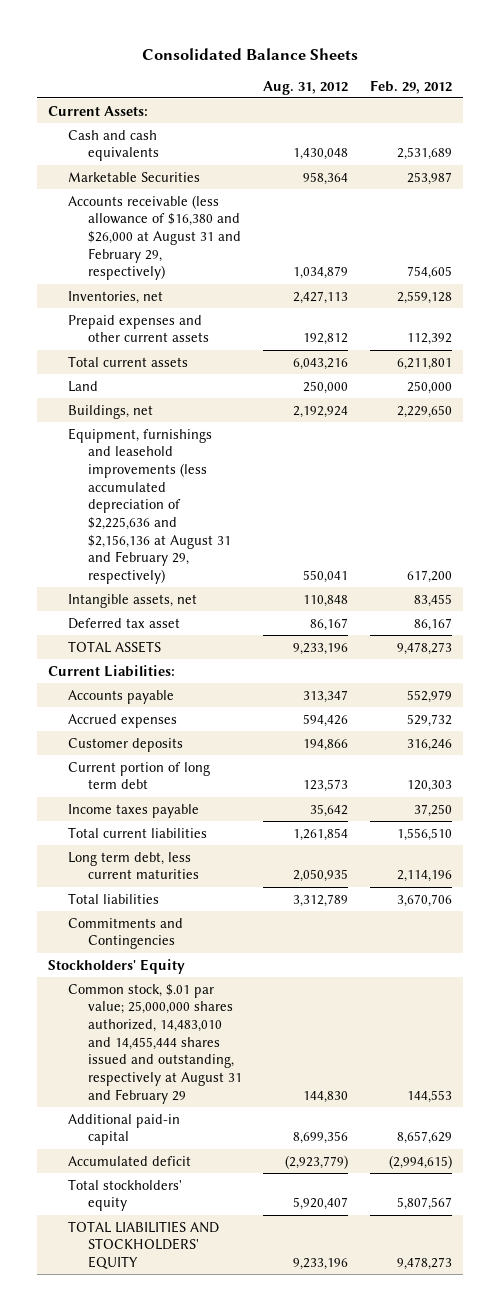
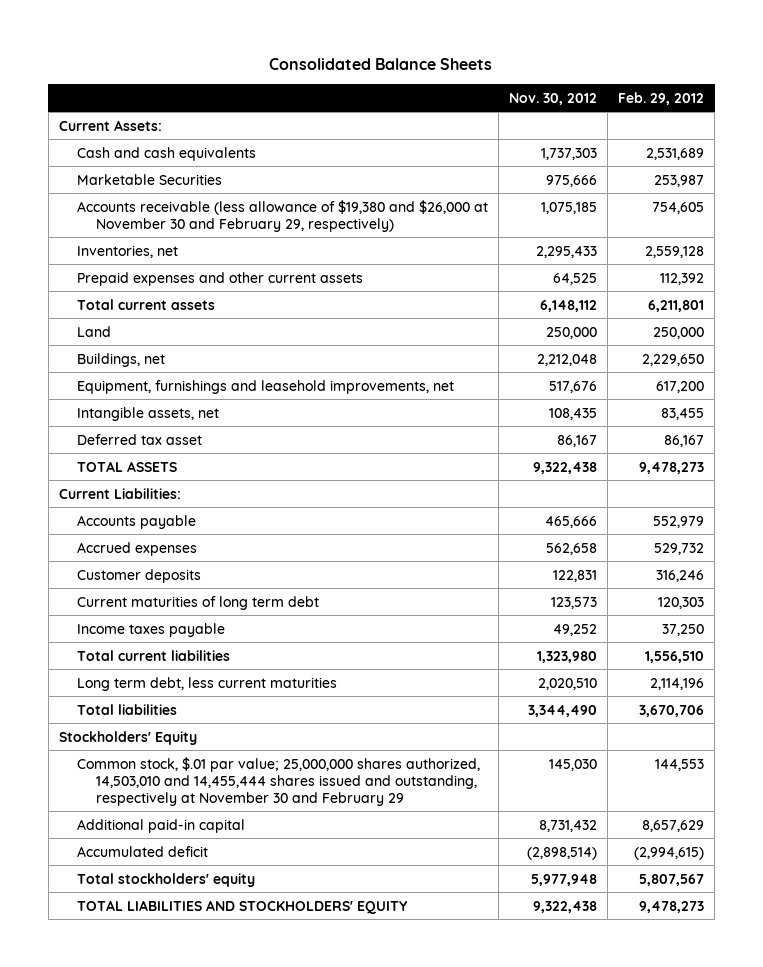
[263,80,349,95] Aug. 31, 2012 -> none
none -> [509,92,598,105] Nov. 30, 2012
[67,194,241,281] Accounts receivable (less allowance of $16,380 and $26,000 at August 31 and February 29, respectively) -> [77,199,489,232] Accounts receivable (less allowance of $19,380 and $26,000 at November 30 and February 29, respectively)
[67,427,231,585] Equipment, furnishings and leasehold improvements (less accumulated depreciation of $2,225,636 and $2,156,136 at August 31 and February 29, respectively) -> [77,379,455,394] Equipment, furnishings and leasehold improvements, net
[67,761,210,790] Current portion of long term debt -> [77,595,320,610] Current maturities of long term debt
[67,917,183,950] Commitments and Contingencies -> none
[67,983,242,1104] Common stock, $.01 par value; 25,000,000 shares authorized, 14,483,010 and 14,455,444 shares issued and outstanding, respectively at August 31 and February 29 -> [77,756,481,806] Common stock, $.01 par value; 25,000,000 shares authorized, 14,503,010 and 14,455,444 shares issued and outstanding, respectively at November 30 and February 29

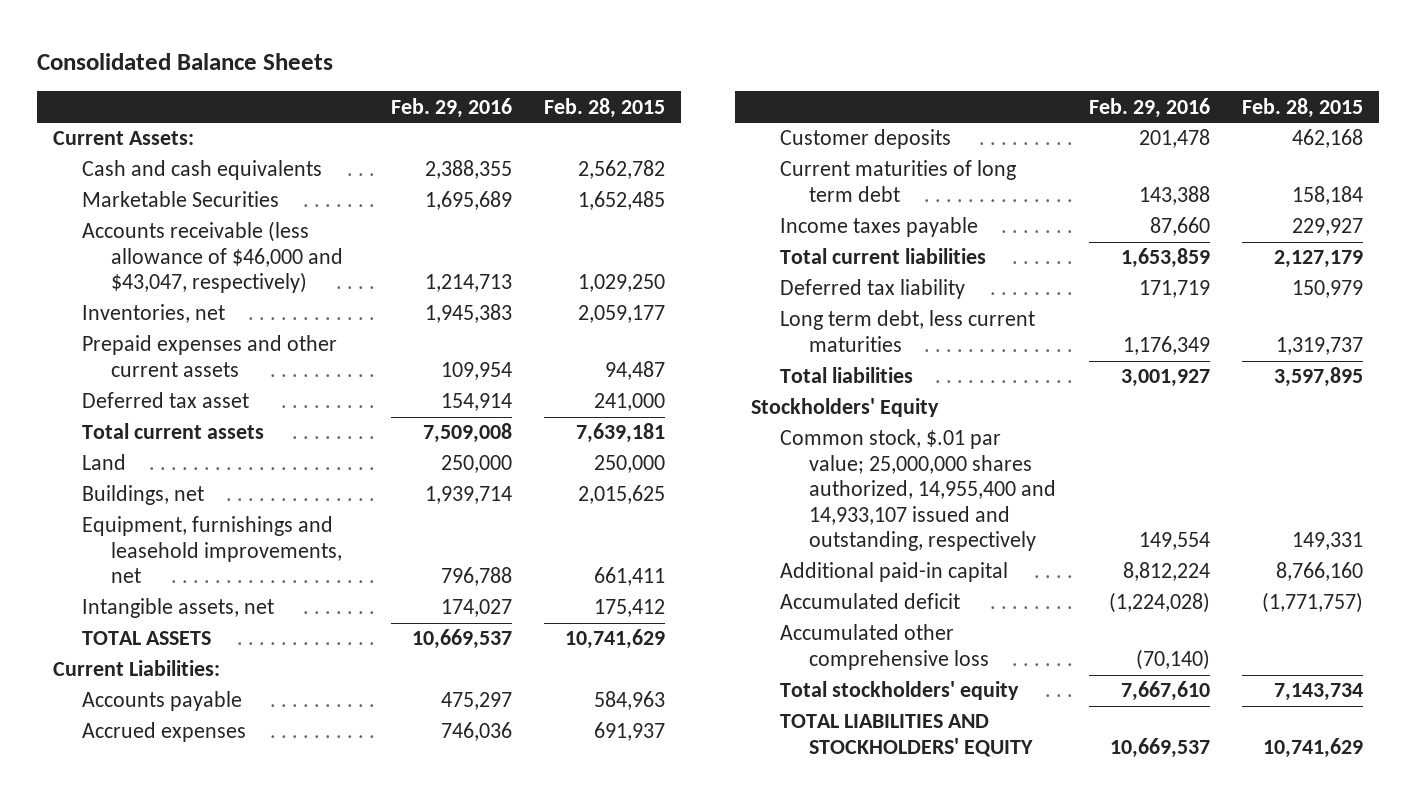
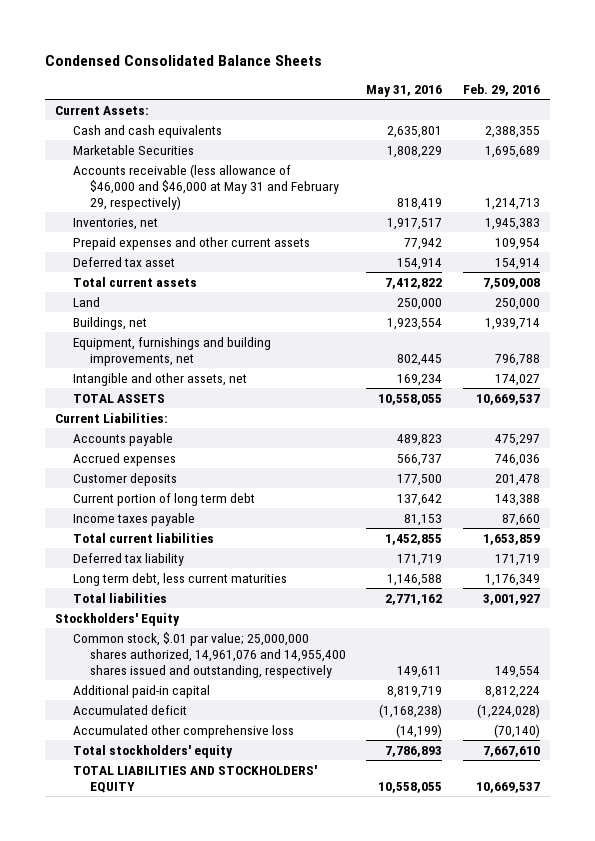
[36,52,333,70] Consolidated Balance Sheets -> [45,54,323,66] Condensed Consolidated Balance Sheets
[544,97,666,118] Feb. 28, 2015 -> none
none -> [366,84,443,97] May 31, 2016
[82,221,344,294] Accounts receivable (less allowance of $46,000 and $43,047, respectively) -> [72,163,339,210] Accounts receivable (less allowance of $46,000 and $46,000 at May 31 and February 29, respectively)
[82,516,343,584] Equipment, furnishings and leasehold improvements, net -> [72,336,271,366] Equipment, furnishings and building improvements, net
[82,598,275,619] Intangible assets, net -> [72,372,247,386] Intangible and other assets, net
[780,160,1017,202] Current maturities of long term debt -> [72,492,255,506] Current portion of long term debt
[780,429,1057,552] Common stock, $.01 par value; 25,000,000 shares authorized, 14,955,400 and 14,933,107 issued and outstanding, respectively -> [72,631,346,678] Common stock, $.01 par value; 25,000,000 shares authorized, 14,961,076 and 14,955,400 shares issued and outstanding, respectively

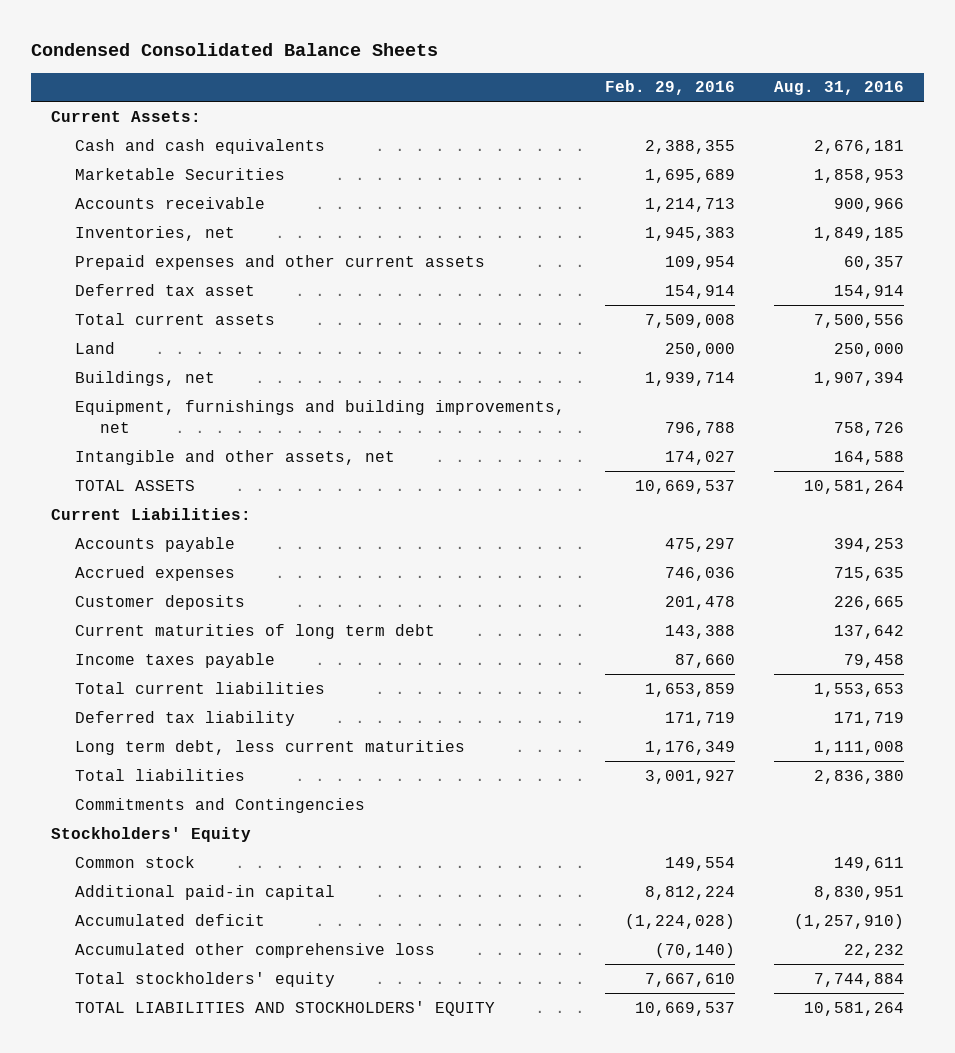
[366,84,443,97] May 31, 2016 -> none
none -> [774,81,905,96] Aug. 31, 2016
[72,163,339,210] Accounts receivable (less allowance of $46,000 and $46,000 at May 31 and February 29, respectively) -> [75,196,266,209] Accounts receivable
[72,492,255,506] Current portion of long term debt -> [75,623,436,639] Current maturities of long term debt
none -> [75,797,366,813] Commitments and Contingencies
[72,631,346,678] Common stock, $.01 par value; 25,000,000 shares authorized, 14,961,076 and 14,955,400 shares issued and outstanding, respectively -> [75,855,196,868] Common stock

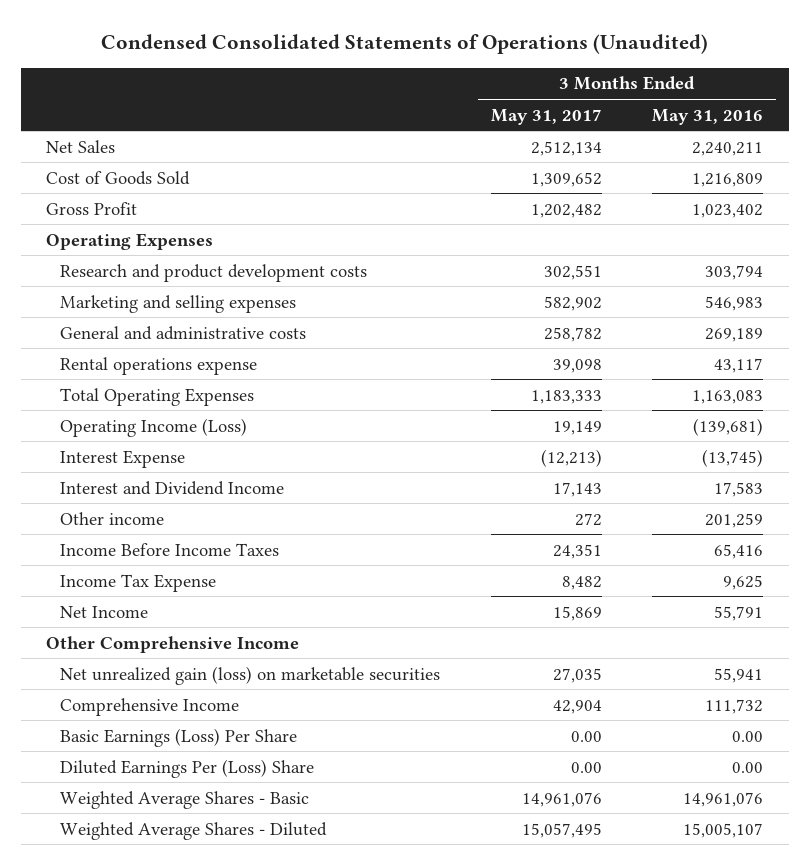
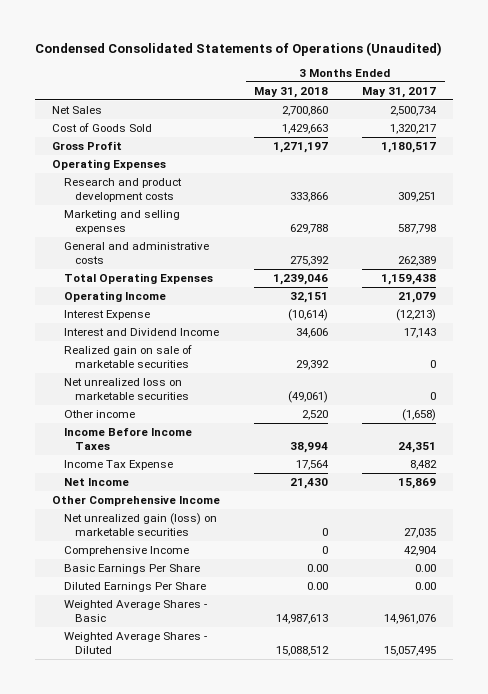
[652,108,764,125] May 31, 2016 -> none
none -> [254,86,329,98] May 31, 2018
[530,140,602,156] 2,512,134 -> [390,105,438,116] 2,500,734
[530,171,602,187] 1,309,652 -> [390,123,437,134] 1,320,217
[530,203,602,218] 1,202,482 -> [381,141,437,153] 1,180,517
[59,356,257,375] Rental operations expense -> none
[543,264,602,280] 302,551 -> [398,192,437,203] 309,251
[543,295,602,311] 582,902 -> [398,224,437,235] 587,798
[543,326,602,342] 258,782 -> [398,256,437,267] 262,389
[530,389,602,404] 1,183,333 -> [381,273,437,285] 1,159,438
[59,417,247,437] Operating Income (Loss) -> [63,290,166,302] Operating Income
[552,420,602,435] 19,149 -> [398,291,437,303] 21,079
none -> [63,344,192,369] Realized gain on sale of marketable securities
none -> [63,377,190,401] Net unrealized loss on marketable securities
[574,512,602,526] 272 -> [402,408,437,421] (1,658)
[59,727,297,747] Basic Earnings (Loss) Per Share -> [63,563,200,574] Basic Earnings Per Share
[59,758,314,778] Diluted Earnings Per (Loss) Share -> [63,581,206,592] Diluted Earnings Per Share

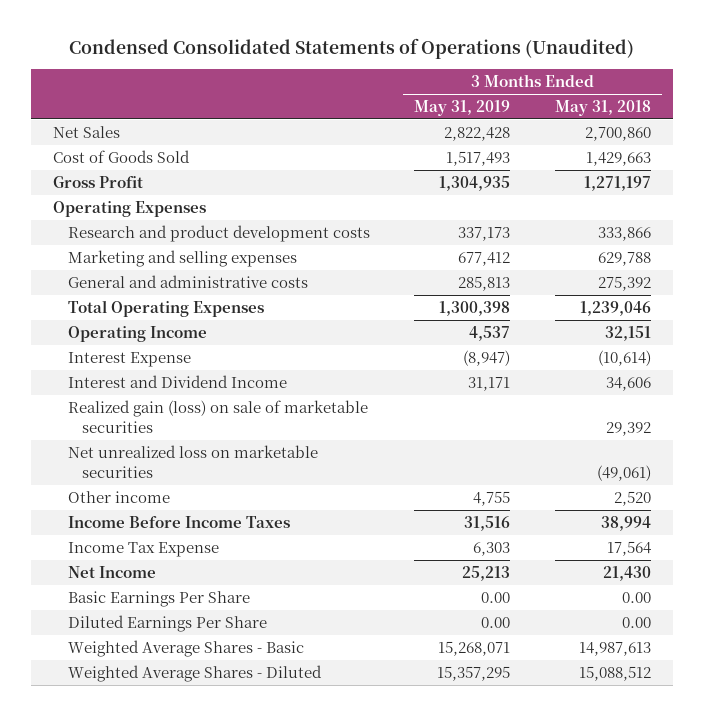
[362,86,437,98] May 31, 2017 -> none
none -> [414,100,511,117] May 31, 2019
[63,344,192,369] Realized gain on sale of marketable securities -> [67,399,368,433] Realized gain (loss) on sale of marketable securities
[51,494,220,506] Other Comprehensive Income -> none
[63,512,217,537] Net unrealized gain (loss) on marketable securities -> none
[63,545,189,556] Comprehensive Income -> none

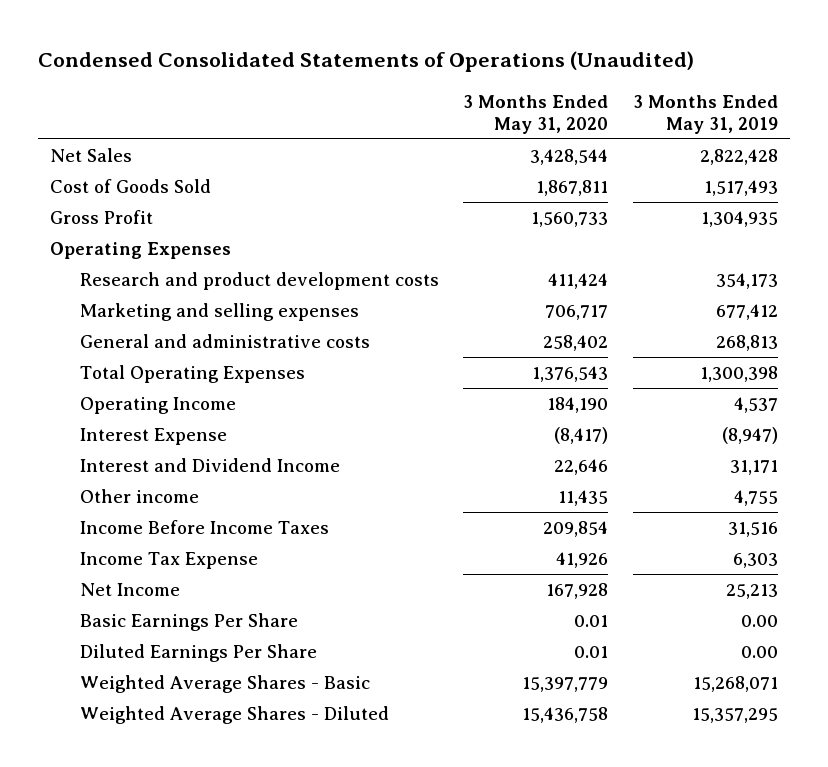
[554,100,651,117] May 31, 2018 -> none
none -> [463,94,609,134] 3 Months Ended May 31, 2020
[458,226,511,241] 337,173 -> [715,272,778,289] 354,173
[458,275,511,291] 285,813 -> [715,334,778,351] 268,813
[67,399,368,433] Realized gain (loss) on sale of marketable securities -> none
[67,444,318,478] Net unrealized loss on marketable securities -> none

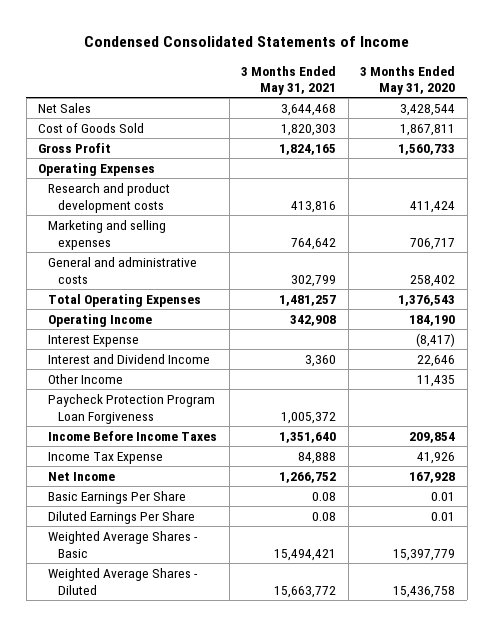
[38,51,695,73] Condensed Consolidated Statements of Operations (Unaudited) -> [83,36,409,48] Condensed Consolidated Statements of Income
[632,94,778,134] 3 Months Ended May 31, 2019 -> none
none -> [241,65,337,96] 3 Months Ended May 31, 2021
[79,488,199,503] Other income -> [48,373,124,384] Other Income
none -> [48,393,216,424] Paycheck Protection Program Loan Forgiveness

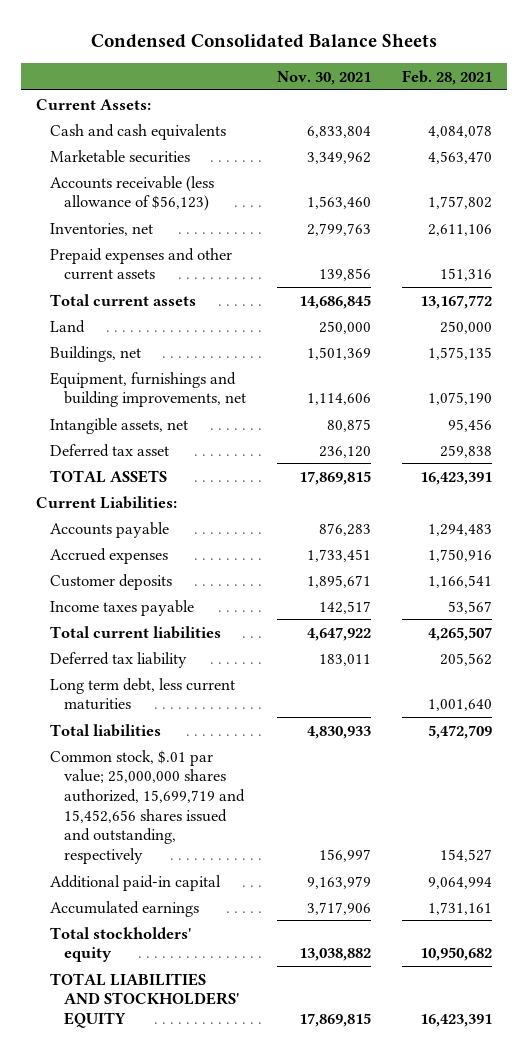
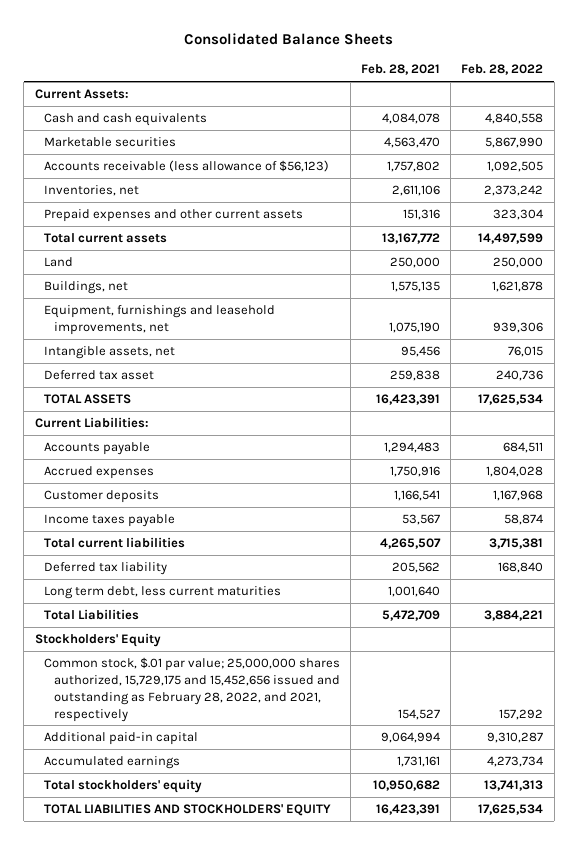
[90,33,437,48] Condensed Consolidated Balance Sheets -> [184,33,394,46] Consolidated Balance Sheets
[276,71,371,86] Nov. 30, 2021 -> none
none -> [461,64,544,76] Feb. 28, 2022
[50,371,247,408] Equipment, furnishings and building improvements, net -> [44,304,276,335] Equipment, furnishings and leasehold improvements, net
[50,723,162,737] Total liabilities -> [44,608,140,620] Total Liabilities
none -> [34,632,161,647] Stockholders' Equity
[50,749,246,864] Common stock, $.01 par value; 25,000,000 shares authorized, 15,699,719 and 15,452,656 shares issued and outstanding, respectively -> [44,656,341,722] Common stock, $.01 par value; 25,000,000 shares authorized, 15,729,175 and 15,452,656 issued and outstanding as February 28, 2022, and 2021, respectively

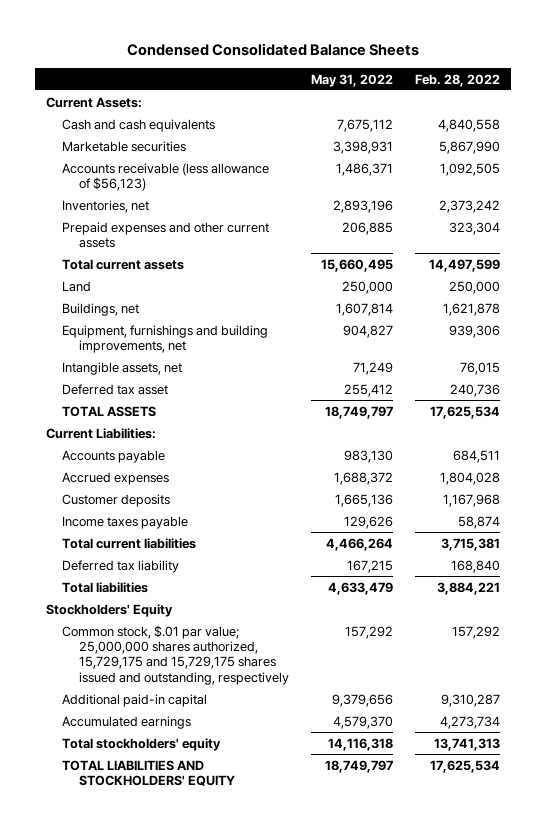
[184,33,394,46] Consolidated Balance Sheets -> [126,43,419,57] Condensed Consolidated Balance Sheets
[361,64,441,76] Feb. 28, 2021 -> none
none -> [310,73,393,87] May 31, 2022
[44,304,276,335] Equipment, furnishings and leasehold improvements, net -> [62,324,269,353] Equipment, furnishings and building improvements, net
[44,585,282,599] Long term debt, less current maturities -> none
[44,608,140,620] Total Liabilities -> [62,581,149,593] Total liabilities
[44,656,341,722] Common stock, $.01 par value; 25,000,000 shares authorized, 15,729,175 and 15,452,656 issued and outstanding as February 28, 2022, and 2021, respectively -> [62,624,289,685] Common stock, $.01 par value; 25,000,000 shares authorized, 15,729,175 and 15,729,175 shares issued and outstanding, respectively

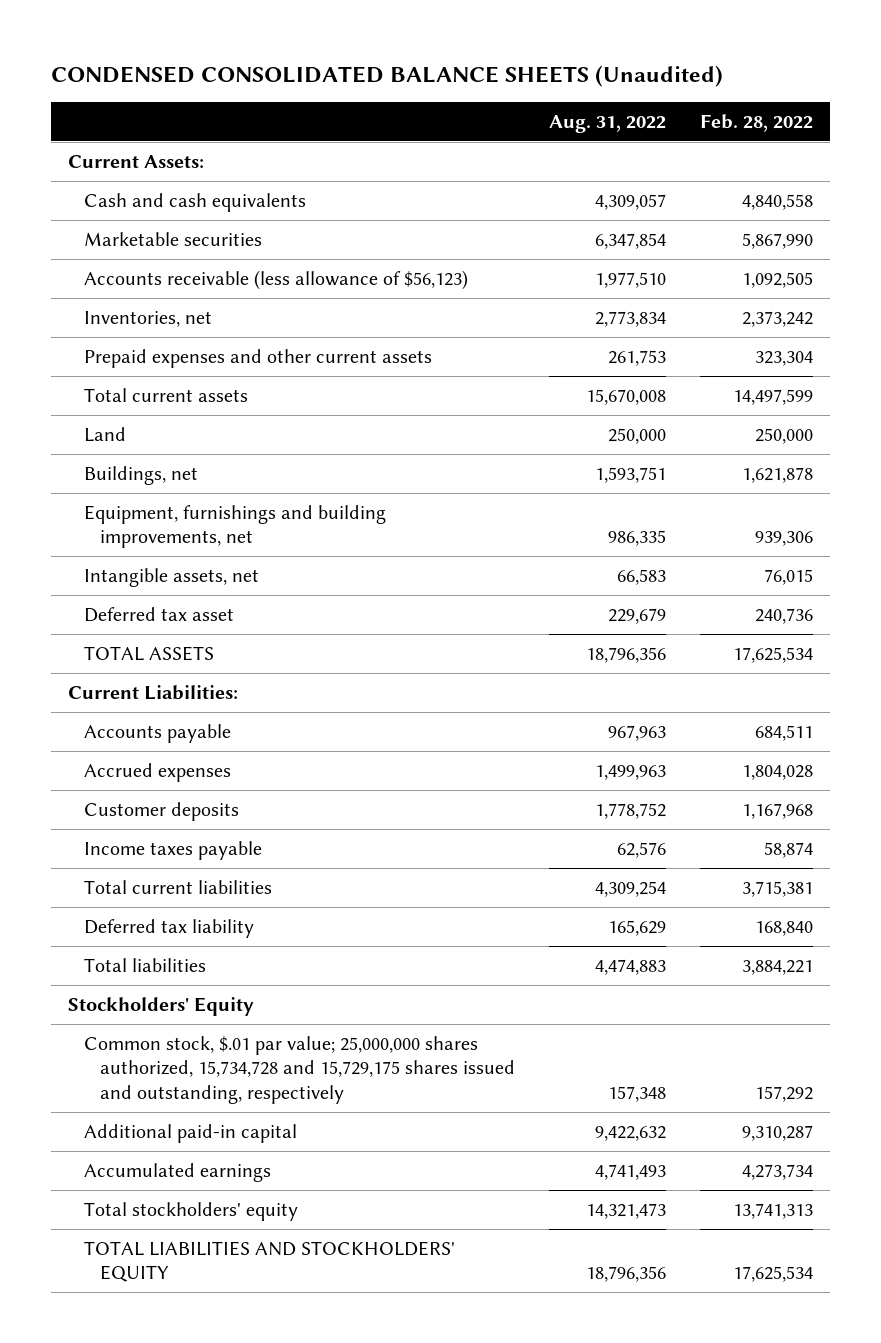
[126,43,419,57] Condensed Consolidated Balance Sheets -> [50,64,723,87] CONDENSED CONSOLIDATED BALANCE SHEETS (Unaudited)
[310,73,393,87] May 31, 2022 -> none
none -> [549,114,667,133] Aug. 31, 2022
[62,624,289,685] Common stock, $.01 par value; 25,000,000 shares authorized, 15,729,175 and 15,729,175 shares issued and outstanding, respectively -> [84,1035,516,1104] Common stock, $.01 par value; 25,000,000 shares authorized, 15,734,728 and 15,729,175 shares issued and outstanding, respectively

